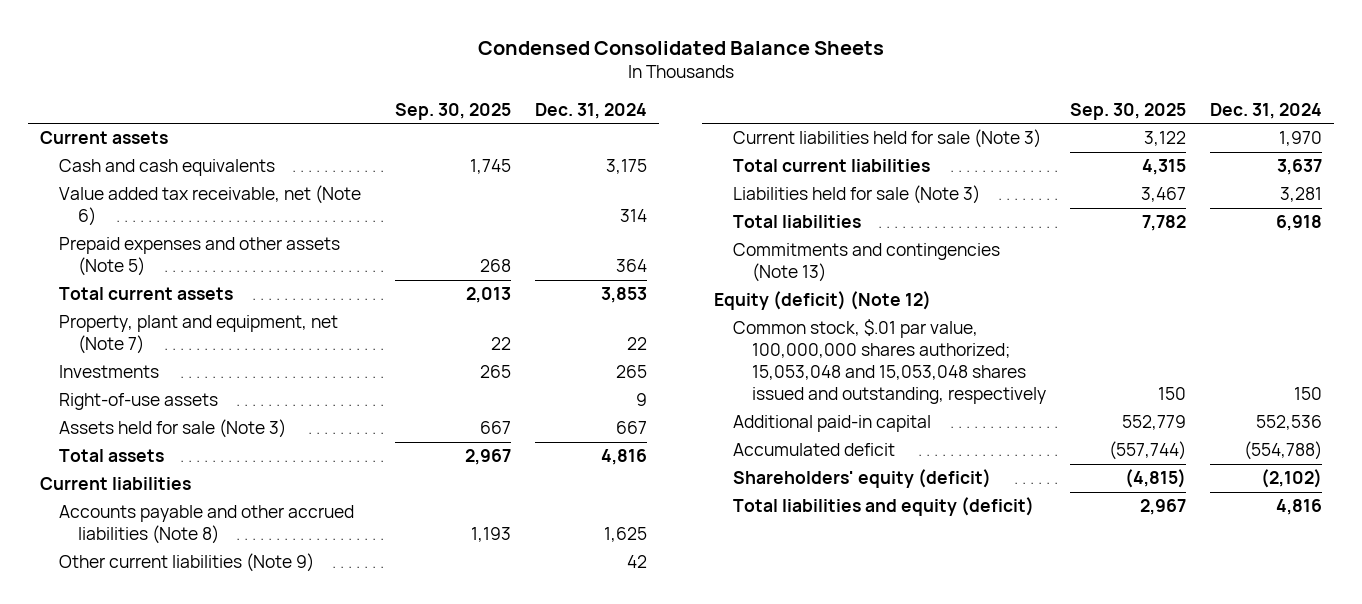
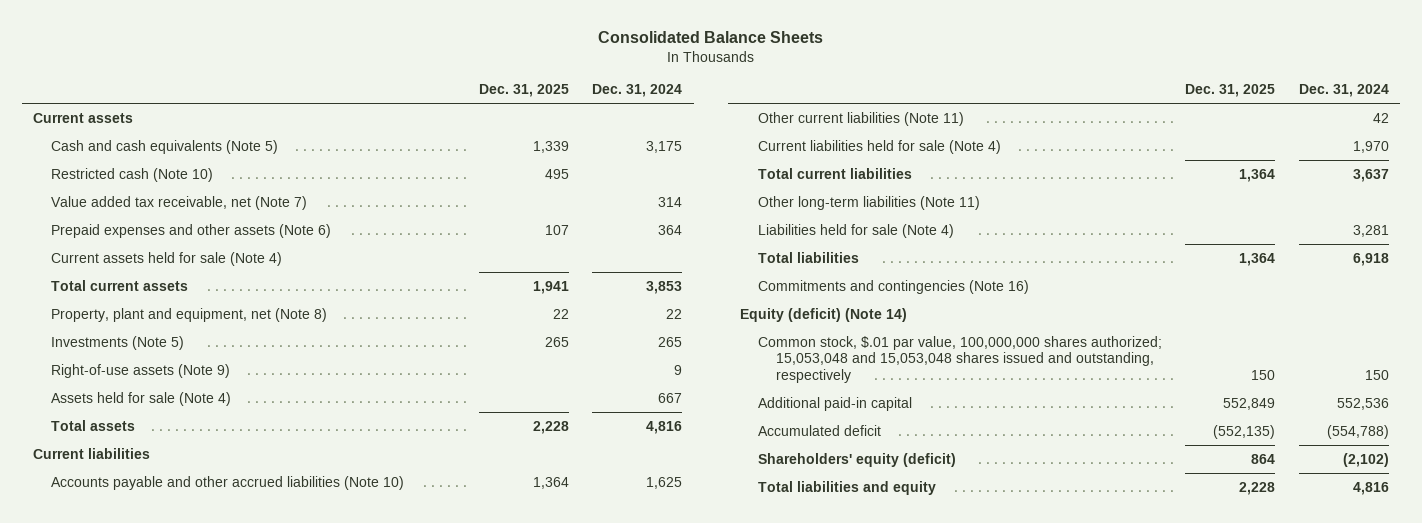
[477,40,884,55] Condensed Consolidated Balance Sheets -> [597,31,823,44] Consolidated Balance Sheets
[395,102,512,120] Sep. 30, 2025 -> none
none -> [478,84,569,98] Dec. 31, 2025
[58,159,275,177] Cash and cash equivalents -> [51,139,279,154] Cash and cash equivalents (Note 5)
none -> [51,167,214,182] Restricted cash (Note 10)
[58,185,361,227] Value added tax receivable, net (Note 6) -> [51,195,308,210] Value added tax receivable, net (Note 7)
[58,237,340,277] Prepaid expenses and other assets (Note 5) -> [51,223,332,238] Prepaid expenses and other assets (Note 6)
none -> [51,251,283,266] Current assets held for sale (Note 4)
[58,315,338,355] Property, plant and equipment, net (Note 7) -> [51,307,328,322] Property, plant and equipment, net (Note 8)
[58,365,159,379] Investments -> [51,335,185,350] Investments (Note 5)
[58,393,218,411] Right-of-use assets -> [51,363,231,378] Right-of-use assets (Note 9)
[58,419,286,439] Assets held for sale (Note 3) -> [51,391,232,406] Assets held for sale (Note 4)
[58,505,354,545] Accounts payable and other accrued liabilities (Note 8) -> [51,475,405,490] Accounts payable and other accrued liabilities (Note 10)
[58,553,314,573] Other current liabilities (Note 9) -> [757,111,964,126] Other current liabilities (Note 11)
[733,129,1042,149] Current liabilities held for sale (Note 3) -> [757,139,1001,154] Current liabilities held for sale (Note 4)
none -> [757,195,980,210] Other long-term liabilities (Note 11)
[733,185,981,205] Liabilities held for sale (Note 3) -> [757,223,954,238] Liabilities held for sale (Note 4)
[733,243,1001,283] Commitments and contingencies (Note 13) -> [757,279,1029,294] Commitments and contingencies (Note 16)
[714,291,932,311] Equity (deficit) (Note 12) -> [739,307,907,322] Equity (deficit) (Note 14)
[733,497,1035,517] Total liabilities and equity (deficit) -> [757,480,936,495] Total liabilities and equity

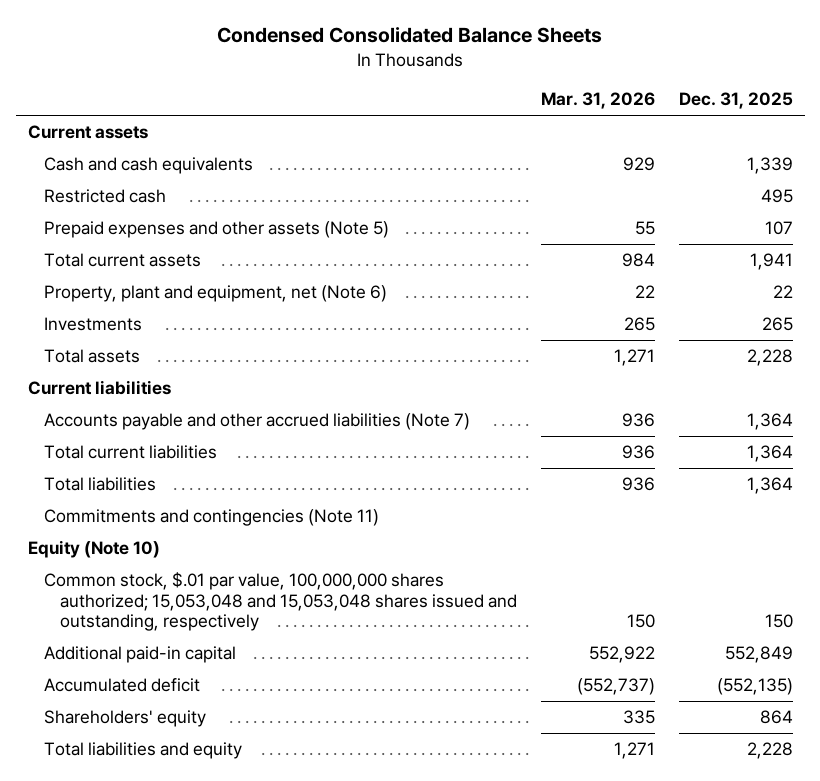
[597,31,823,44] Consolidated Balance Sheets -> [217,27,603,44] Condensed Consolidated Balance Sheets
[591,84,682,98] Dec. 31, 2024 -> none
none -> [541,92,656,110] Mar. 31, 2026
[51,195,308,210] Value added tax receivable, net (Note 7) -> none
[51,251,283,266] Current assets held for sale (Note 4) -> none
[51,139,279,154] Cash and cash equivalents (Note 5) -> [43,157,253,175] Cash and cash equivalents
[51,167,214,182] Restricted cash (Note 10) -> [43,189,166,204] Restricted cash
[51,223,332,238] Prepaid expenses and other assets (Note 6) -> [43,221,389,239] Prepaid expenses and other assets (Note 5)
[51,363,231,378] Right-of-use assets (Note 9) -> none
[51,391,232,406] Assets held for sale (Note 4) -> none
[51,307,328,322] Property, plant and equipment, net (Note 8) -> [43,285,387,303] Property, plant and equipment, net (Note 6)
[51,335,185,350] Investments (Note 5) -> [43,317,142,332] Investments
[757,111,964,126] Other current liabilities (Note 11) -> none
[757,139,1001,154] Current liabilities held for sale (Note 4) -> none
[51,475,405,490] Accounts payable and other accrued liabilities (Note 10) -> [43,413,470,431] Accounts payable and other accrued liabilities (Note 7)
[757,195,980,210] Other long-term liabilities (Note 11) -> none
[757,223,954,238] Liabilities held for sale (Note 4) -> none
[757,279,1029,294] Commitments and contingencies (Note 16) -> [43,509,379,527] Commitments and contingencies (Note 11)
[739,307,907,322] Equity (deficit) (Note 14) -> [27,540,160,559] Equity (Note 10)
[757,452,956,467] Shareholders' equity (deficit) -> [43,710,206,728] Shareholders' equity

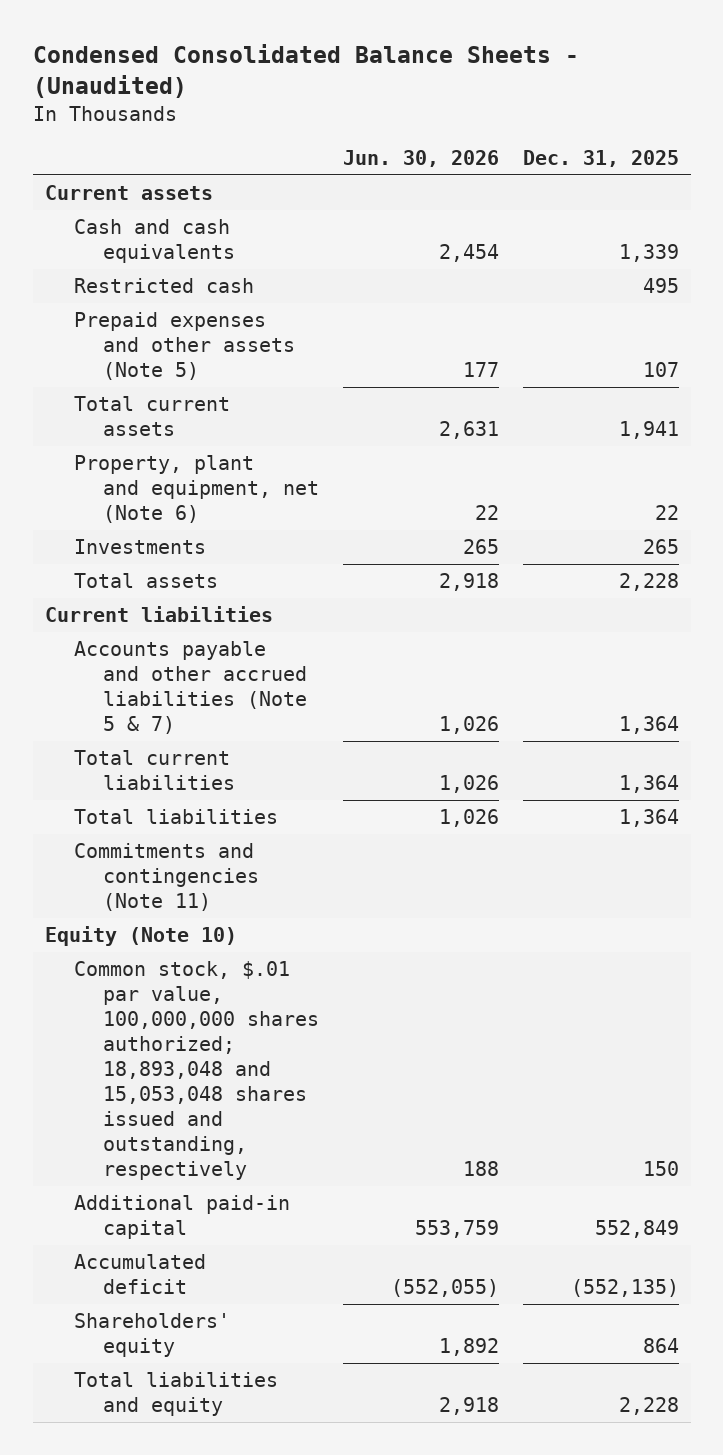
[217,27,603,44] Condensed Consolidated Balance Sheets -> [32,44,579,99] Condensed Consolidated Balance Sheets - (Unaudited)
[541,92,656,110] Mar. 31, 2026 -> none
none -> [342,150,499,168] Jun. 30, 2026
[43,413,470,431] Accounts payable and other accrued liabilities (Note 7) -> [73,641,307,735] Accounts payable and other accrued liabilities (Note 5 & 7)
[43,572,518,632] Common stock, $.01 par value, 100,000,000 shares authorized; 15,053,048 and 15,053,048 shares issued and outstanding, respectively -> [73,961,319,1181] Common stock, $.01 par value, 100,000,000 shares authorized; 18,893,048 and 15,053,048 shares issued and outstanding, respectively

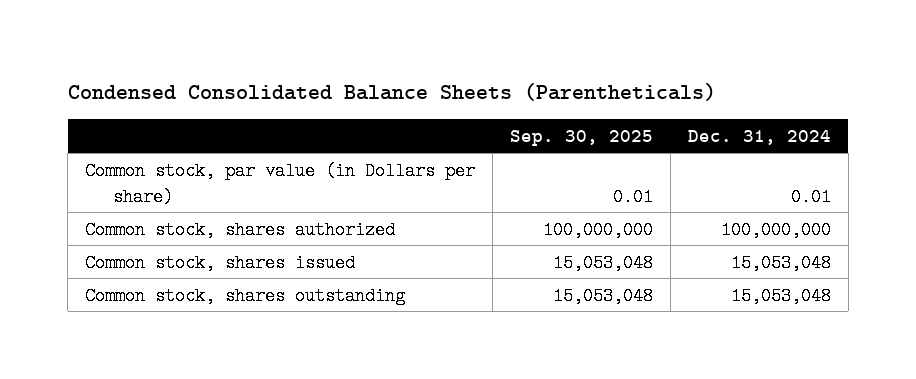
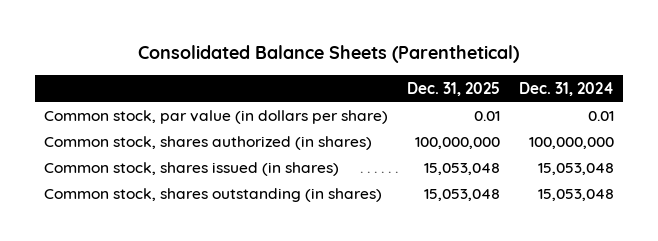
[67,83,716,102] Condensed Consolidated Balance Sheets (Parentheticals) -> [137,45,519,64] Consolidated Balance Sheets (Parenthetical)
[510,129,654,146] Sep. 30, 2025 -> none
none -> [406,81,500,96] Dec. 31, 2025
[85,161,476,206] Common stock, par value (in Dollars per share) -> [44,109,389,124] Common stock, par value (in dollars per share)
[85,220,396,239] Common stock, shares authorized -> [44,135,373,150] Common stock, shares authorized (in shares)
[85,253,356,272] Common stock, shares issued -> [44,161,340,176] Common stock, shares issued (in shares)
[85,286,406,305] Common stock, shares outstanding -> [44,187,383,202] Common stock, shares outstanding (in shares)

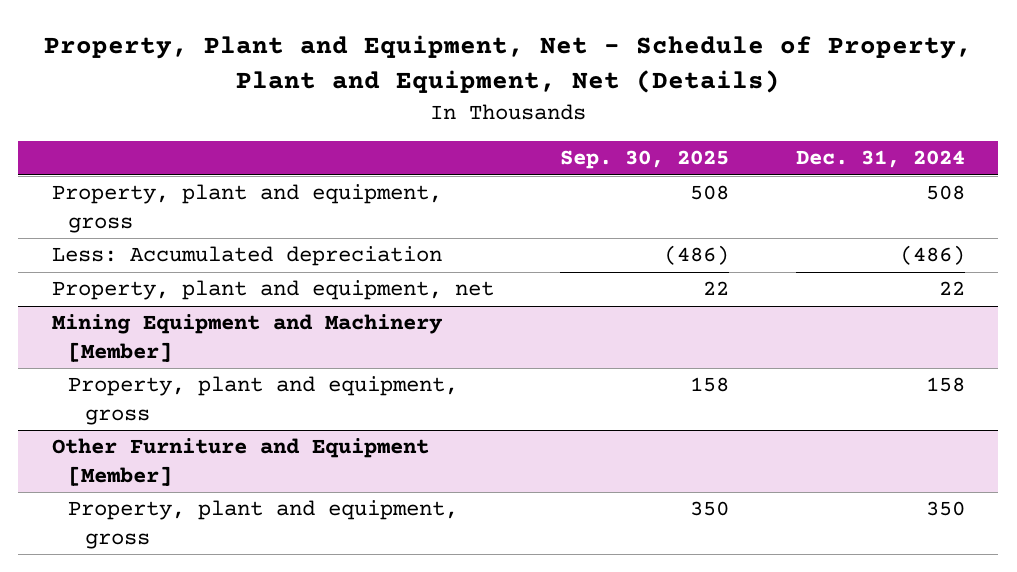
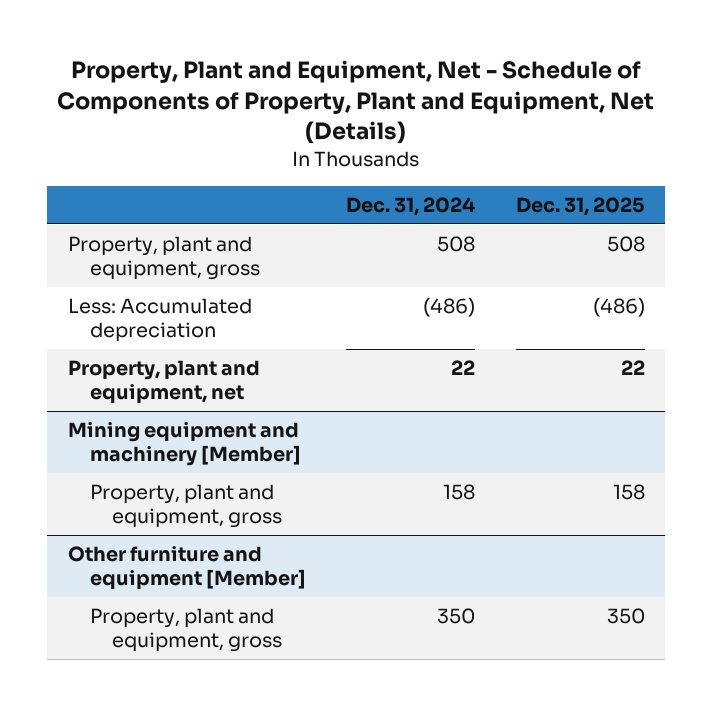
[44,35,973,94] Property, Plant and Equipment, Net - Schedule of Property, Plant and Equipment, Net (Details) -> [57,60,655,145] Property, Plant and Equipment, Net - Schedule of Components of Property, Plant and Equipment, Net (Details)
[560,150,730,170] Sep. 30, 2025 -> none
none -> [515,196,645,216] Dec. 31, 2025
[51,314,443,362] Mining Equipment and Machinery [Member] -> [67,422,302,466] Mining equipment and machinery [Member]
[51,438,429,486] Other Furniture and Equipment [Member] -> [67,546,307,589] Other furniture and equipment [Member]

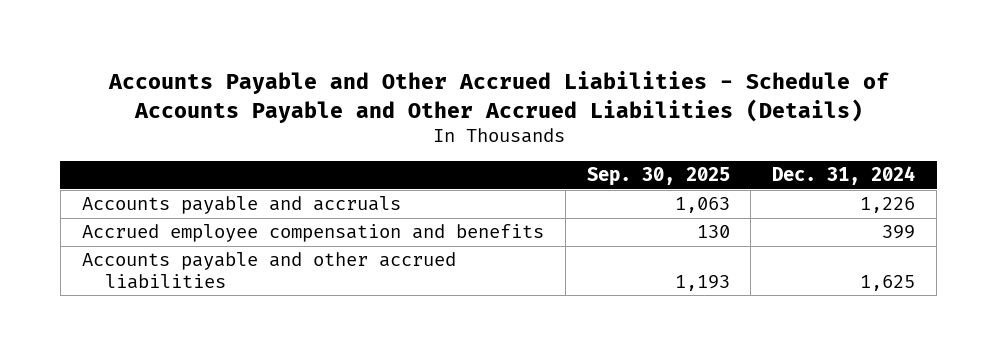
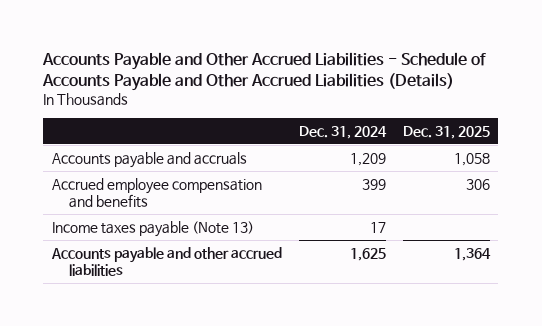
[586,167,730,187] Sep. 30, 2025 -> none
none -> [402,125,490,139] Dec. 31, 2025
[860,197,916,214] 1,226 -> [349,152,386,166] 1,209
none -> [51,220,254,237] Income taxes payable (Note 13)

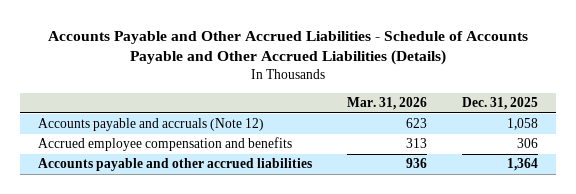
[298,125,387,139] Dec. 31, 2024 -> none
none -> [346,97,427,111] Mar. 31, 2026
[51,151,247,168] Accounts payable and accruals -> [37,118,264,132] Accounts payable and accruals (Note 12)
[51,220,254,237] Income taxes payable (Note 13) -> none

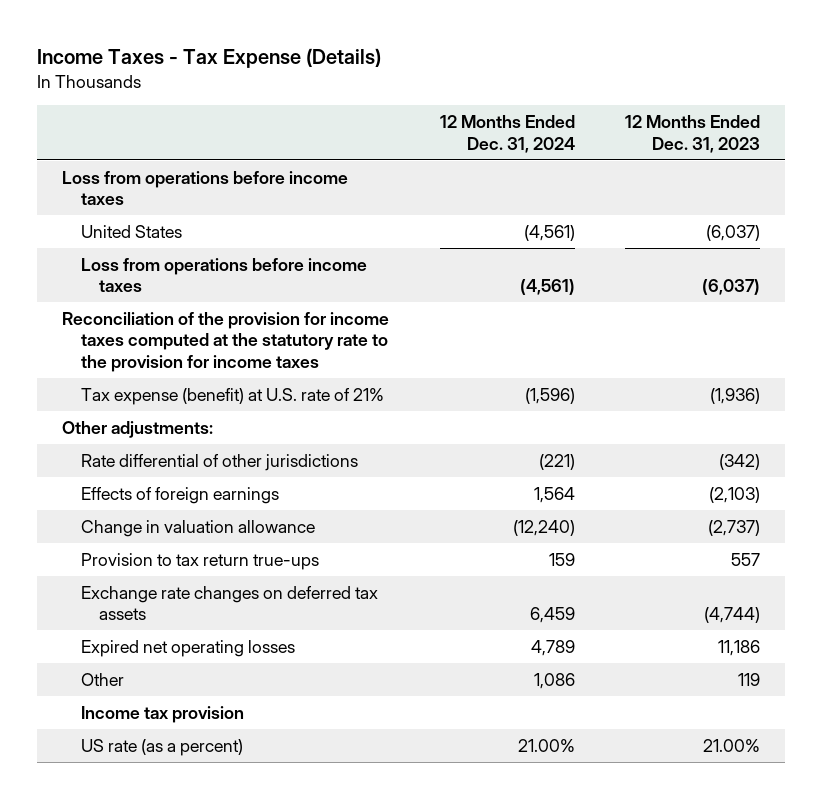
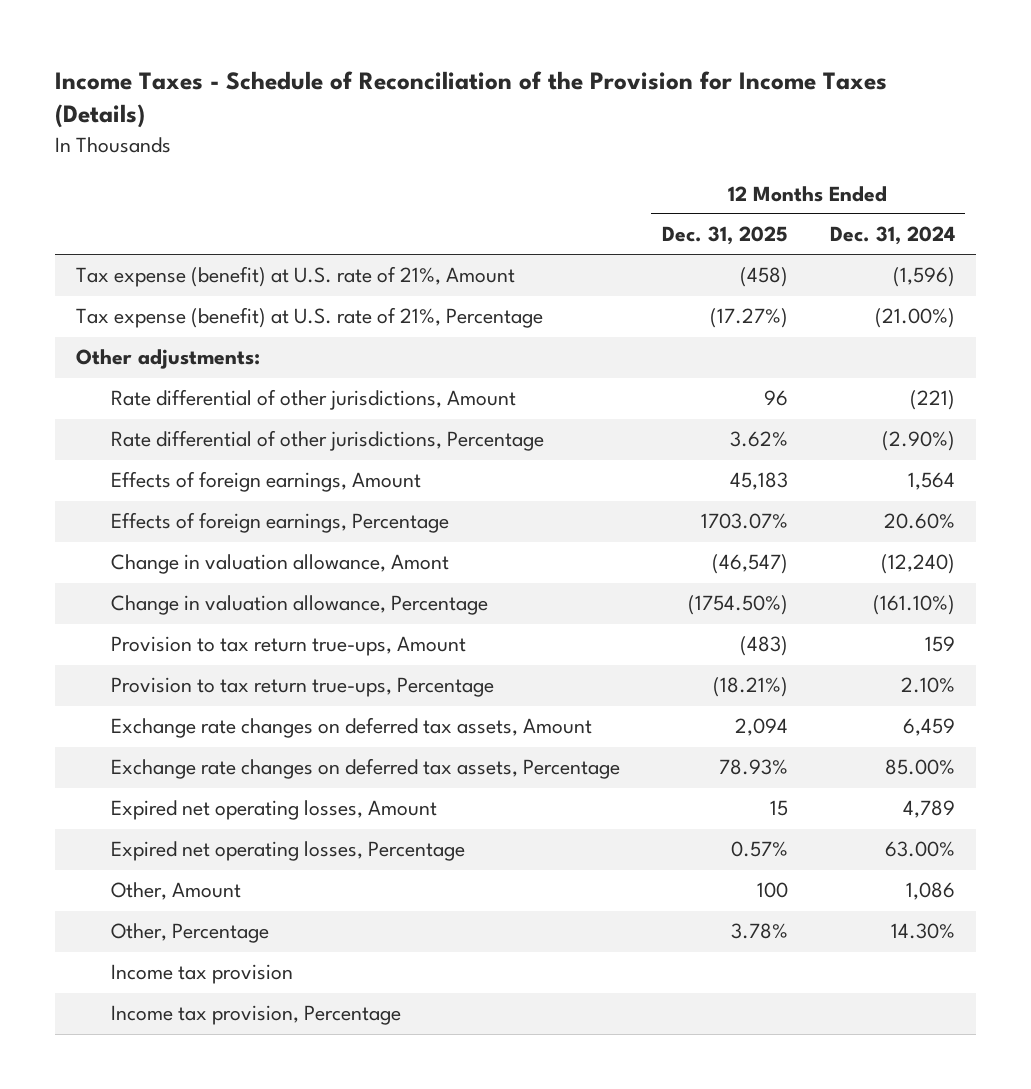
[37,48,382,69] Income Taxes - Tax Expense (Details) -> [55,70,888,129] Income Taxes - Schedule of Reconciliation of the Provision for Income Taxes (Details)
[624,115,760,153] 12 Months Ended Dec. 31, 2023 -> none
none -> [661,226,788,246] Dec. 31, 2025
[62,170,349,206] Loss from operations before income taxes -> none
[80,224,182,238] United States -> none
[80,257,367,293] Loss from operations before income taxes -> none
[62,311,390,373] Reconciliation of the provision for income taxes computed at the statutory rate to the provision for income taxes -> none
[80,387,384,405] Tax expense (benefit) at U.S. rate of 21% -> [76,266,516,288] Tax expense (benefit) at U.S. rate of 21%, Amount
none -> [76,307,544,329] Tax expense (benefit) at U.S. rate of 21%, Percentage
[80,453,358,471] Rate differential of other jurisdictions -> [110,389,516,411] Rate differential of other jurisdictions, Amount
none -> [110,430,544,452] Rate differential of other jurisdictions, Percentage
[80,486,279,504] Effects of foreign earnings -> [110,471,421,493] Effects of foreign earnings, Amount
none -> [110,512,449,534] Effects of foreign earnings, Percentage
[80,519,315,537] Change in valuation allowance -> [110,554,449,575] Change in valuation allowance, Amont
none -> [110,595,488,616] Change in valuation allowance, Percentage
[80,552,319,570] Provision to tax return true-ups -> [110,636,466,657] Provision to tax return true-ups, Amount
none -> [110,677,494,698] Provision to tax return true-ups, Percentage
[80,585,378,621] Exchange rate changes on deferred tax assets -> [110,717,592,739] Exchange rate changes on deferred tax assets, Amount
none -> [110,758,620,780] Exchange rate changes on deferred tax assets, Percentage
[80,639,295,657] Expired net operating losses -> [110,800,437,821] Expired net operating losses, Amount
none -> [110,841,465,862] Expired net operating losses, Percentage
[80,672,124,686] Other -> [110,882,241,901] Other, Amount
none -> [110,923,269,944] Other, Percentage
[80,738,243,756] US rate (as a percent) -> none
none -> [110,1005,401,1026] Income tax provision, Percentage

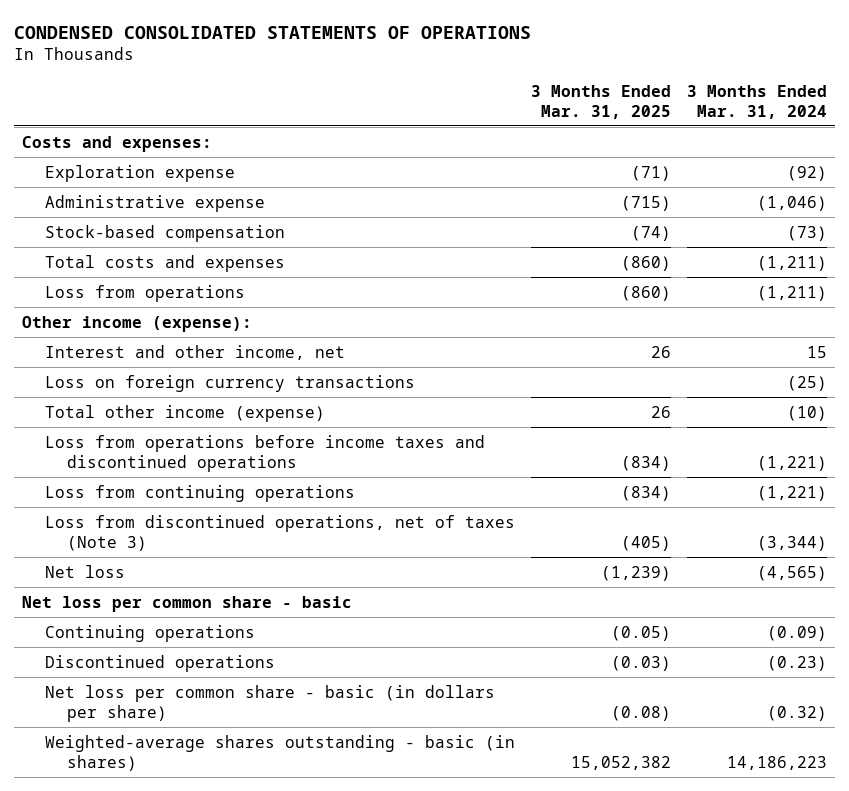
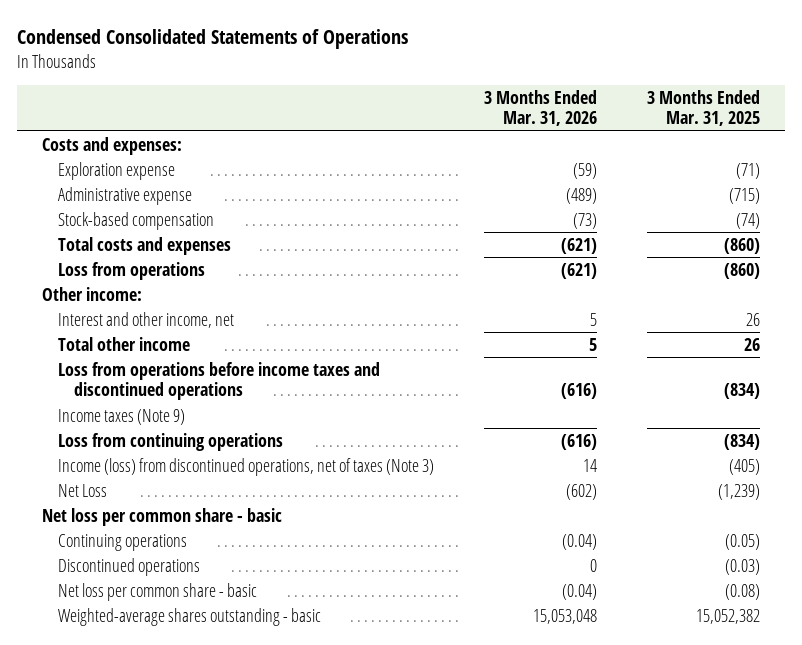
[14,25,532,39] CONDENSED CONSOLIDATED STATEMENTS OF OPERATIONS -> [16,28,408,49] Condensed Consolidated Statements of Operations
[686,84,827,119] 3 Months Ended Mar. 31, 2024 -> none
none -> [484,89,598,127] 3 Months Ended Mar. 31, 2026
[22,315,253,332] Other income (expense): -> [41,286,142,301] Other income:
[44,374,415,392] Loss on foreign currency transactions -> none
[44,404,325,422] Total other income (expense) -> [57,336,190,351] Total other income
none -> [57,408,185,425] Income taxes (Note 9)
[44,514,515,551] Loss from discontinued operations, net of taxes (Note 3) -> [57,457,434,476] Income (loss) from discontinued operations, net of taxes (Note 3)
[44,564,125,578] Net loss -> [57,483,107,497] Net Loss
[44,684,495,722] Net loss per common share - basic (in dollars per share) -> [57,582,257,601] Net loss per common share - basic
[44,734,515,771] Weighted-average shares outstanding - basic (in shares) -> [57,607,321,626] Weighted-average shares outstanding - basic

